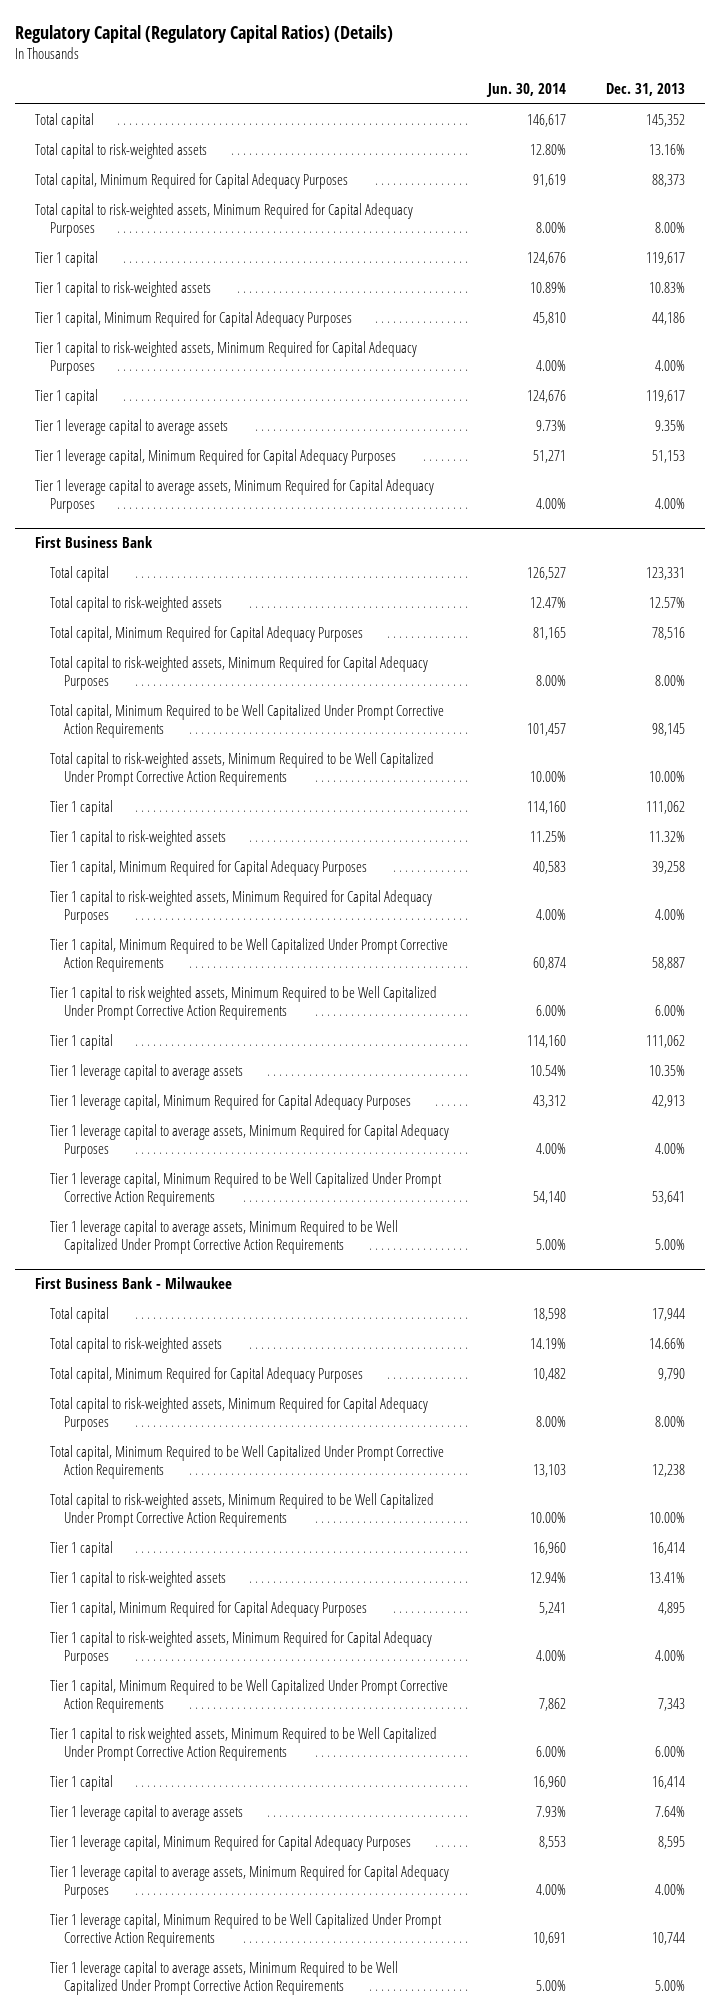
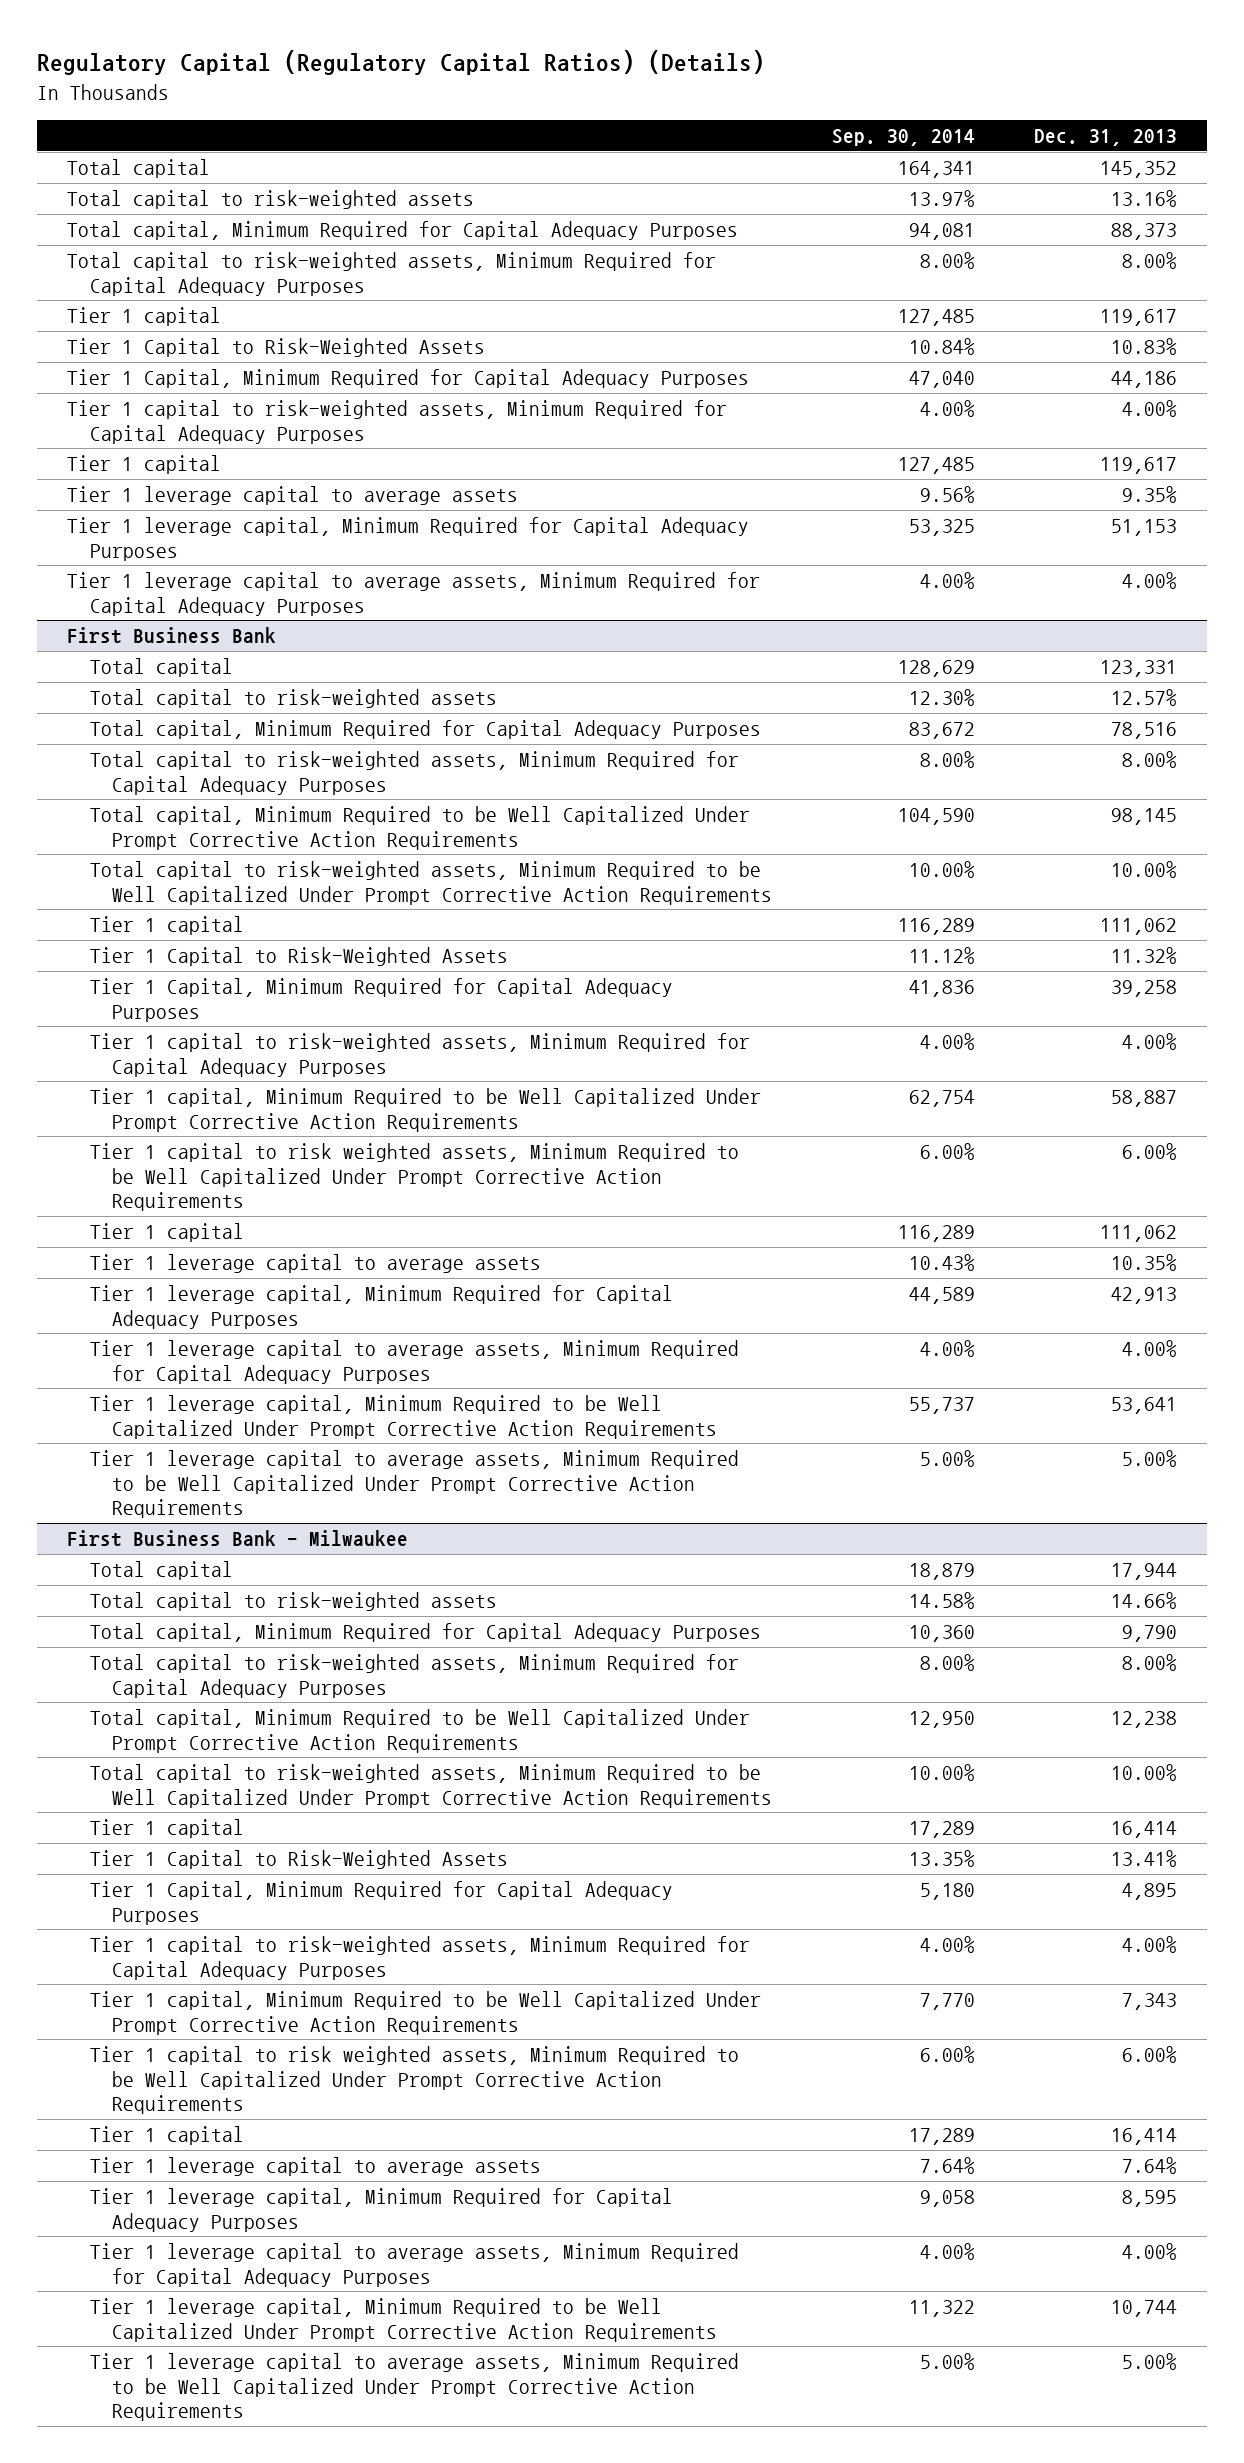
[486,83,567,98] Jun. 30, 2014 -> none
none -> [831,129,975,147] Sep. 30, 2014
[34,281,211,298] Tier 1 capital to risk-weighted assets -> [67,338,486,358] Tier 1 Capital to Risk-Weighted Assets
[34,311,352,328] Tier 1 capital, Minimum Required for Capital Adequacy Purposes -> [67,369,750,389] Tier 1 Capital, Minimum Required for Capital Adequacy Purposes
[49,830,226,847] Tier 1 capital to risk-weighted assets -> [89,947,508,967] Tier 1 Capital to Risk-Weighted Assets
[49,860,367,877] Tier 1 capital, Minimum Required for Capital Adequacy Purposes -> [89,978,673,1022] Tier 1 Capital, Minimum Required for Capital Adequacy Purposes
[49,1571,226,1588] Tier 1 capital to risk-weighted assets -> [89,1850,508,1870] Tier 1 Capital to Risk-Weighted Assets
[49,1601,367,1618] Tier 1 capital, Minimum Required for Capital Adequacy Purposes -> [89,1881,673,1925] Tier 1 Capital, Minimum Required for Capital Adequacy Purposes

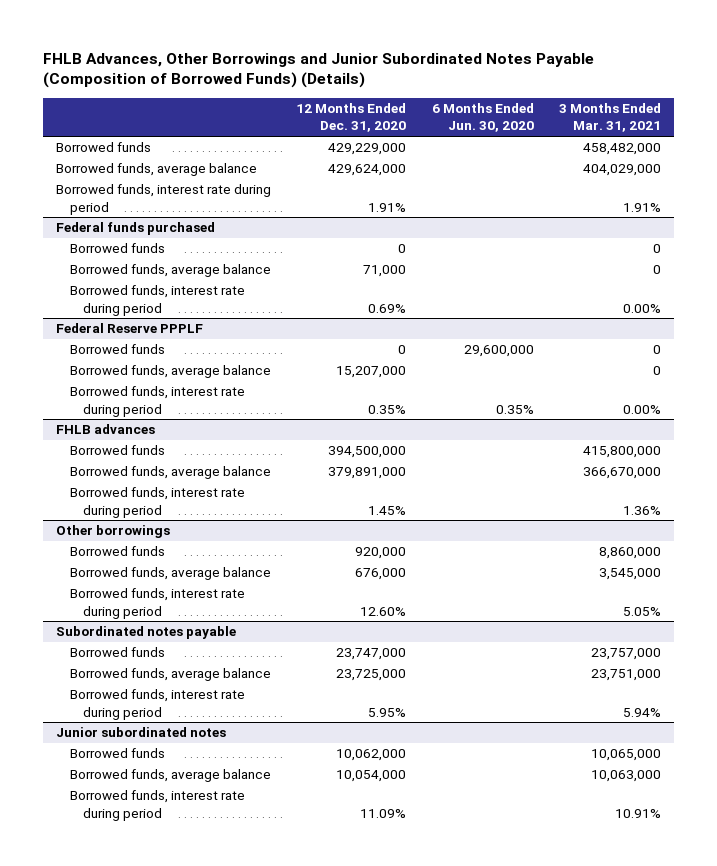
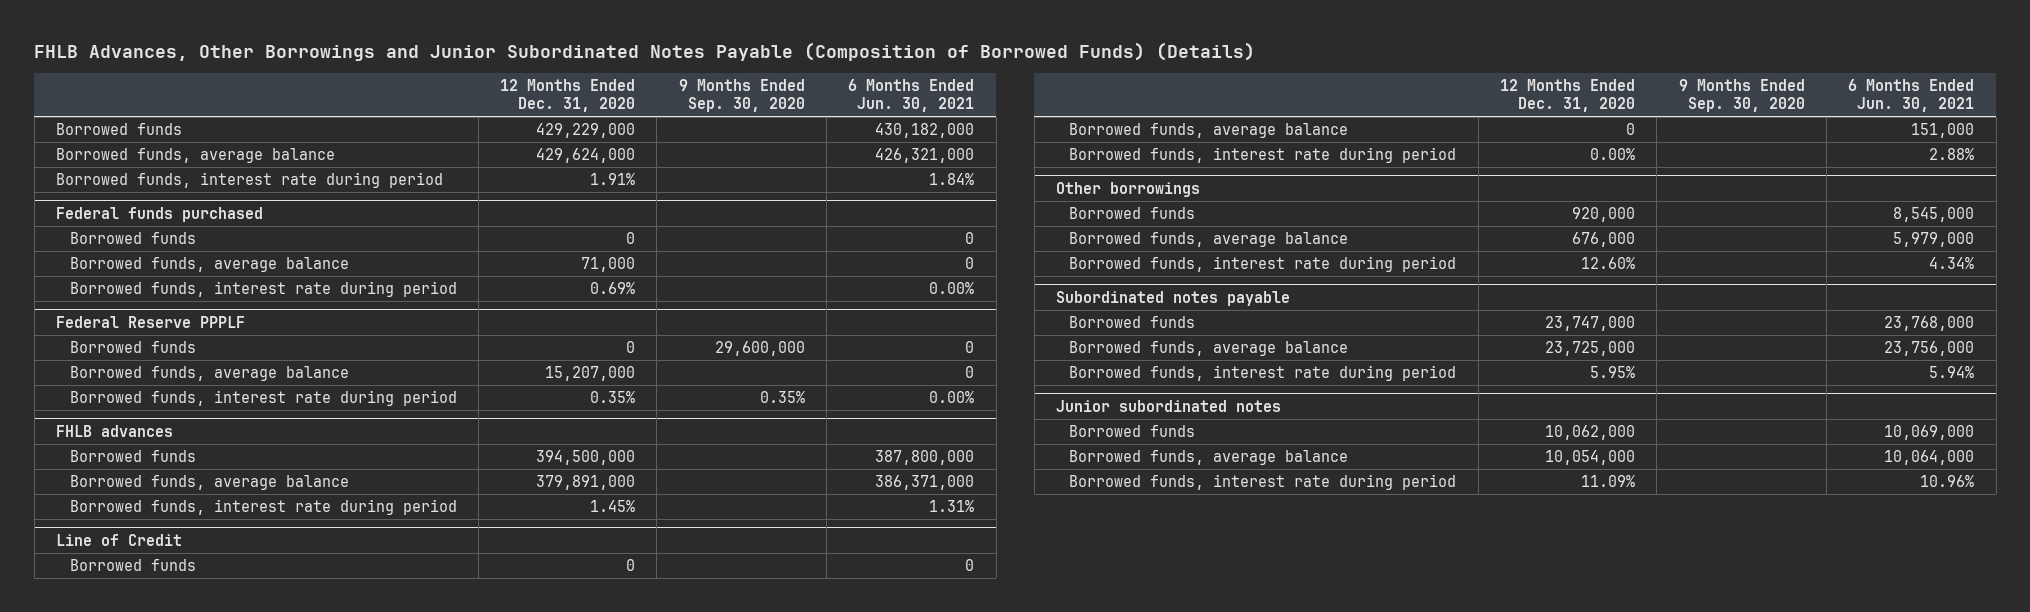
[431,102,534,133] 6 Months Ended Jun. 30, 2020 -> none
[558,102,661,133] 3 Months Ended Mar. 31, 2021 -> none
none -> [678,79,805,113] 9 Months Ended Sep. 30, 2020
none -> [848,79,975,113] 6 Months Ended Jun. 30, 2021
none -> [56,534,183,547] Line of Credit
none -> [69,559,196,572] Borrowed funds
none -> [1069,123,1349,139] Borrowed funds, average balance
none -> [1069,147,1457,164] Borrowed funds, interest rate during period

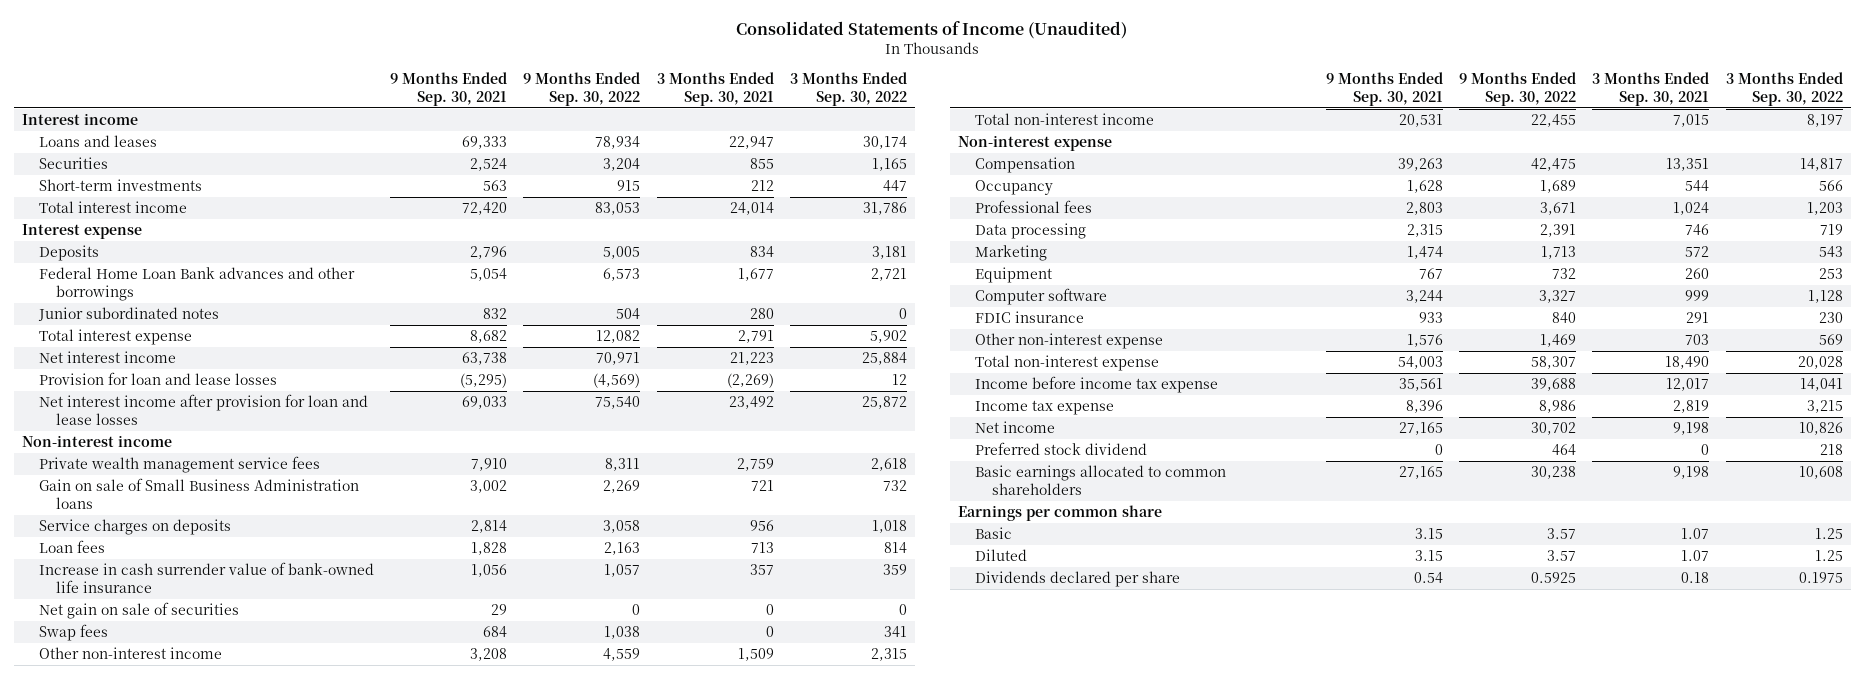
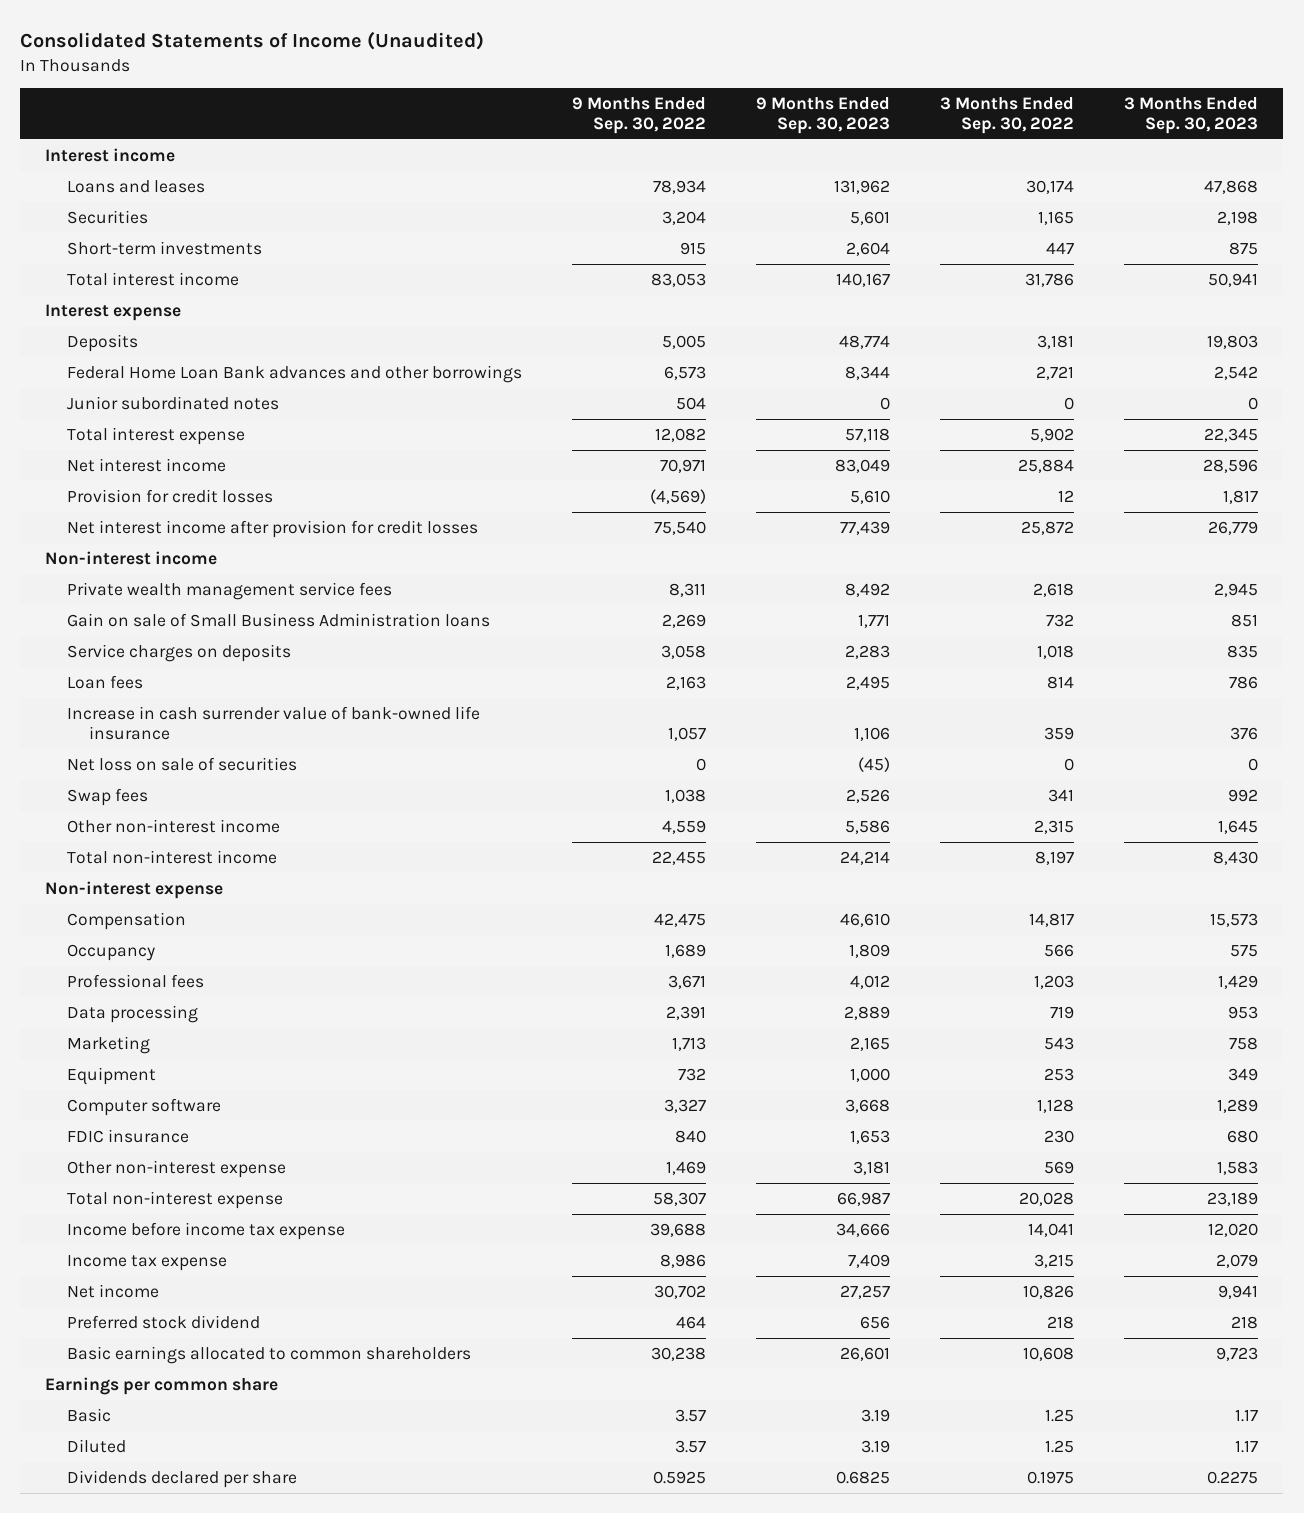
[390,72,508,107] 9 Months Ended Sep. 30, 2021 -> none
[656,72,774,107] 3 Months Ended Sep. 30, 2021 -> none
none -> [756,96,891,135] 9 Months Ended Sep. 30, 2023
none -> [1124,96,1259,135] 3 Months Ended Sep. 30, 2023
[39,371,278,385] Provision for loan and lease losses -> [67,488,274,503] Provision for credit losses
[39,393,369,426] Net interest income after provision for loan and lease losses -> [67,519,479,538] Net interest income after provision for credit losses
[39,601,240,619] Net gain on sale of securities -> [67,756,298,771] Net loss on sale of securities

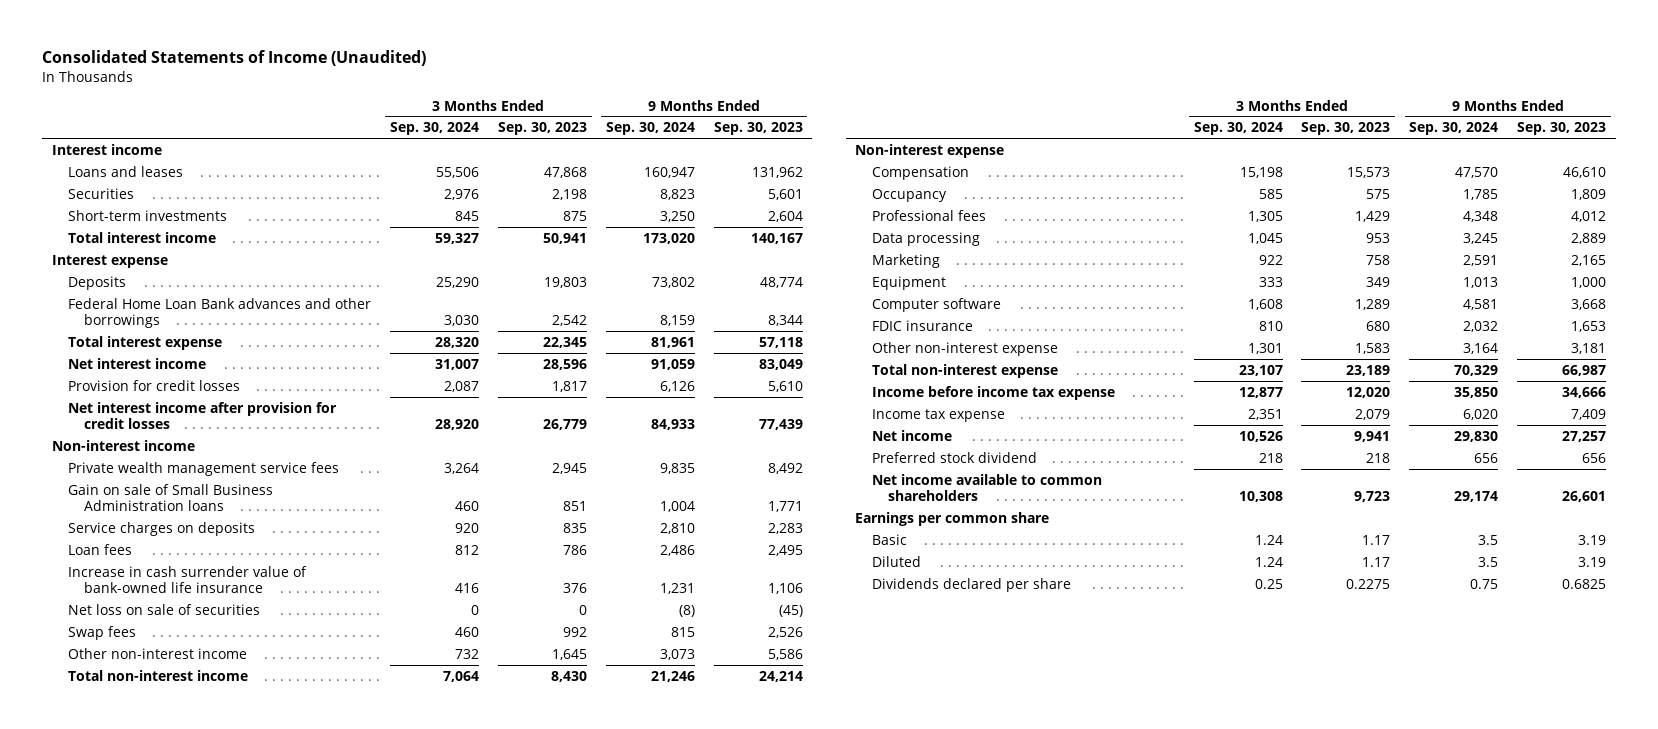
[572,96,707,135] 9 Months Ended Sep. 30, 2022 -> none
[940,96,1075,135] 3 Months Ended Sep. 30, 2022 -> none
none -> [389,122,479,136] Sep. 30, 2024
none -> [605,122,695,136] Sep. 30, 2024
[67,395,280,410] Junior subordinated notes -> none
[67,1345,472,1364] Basic earnings allocated to common shareholders -> [871,473,1102,502] Net income available to common shareholders

